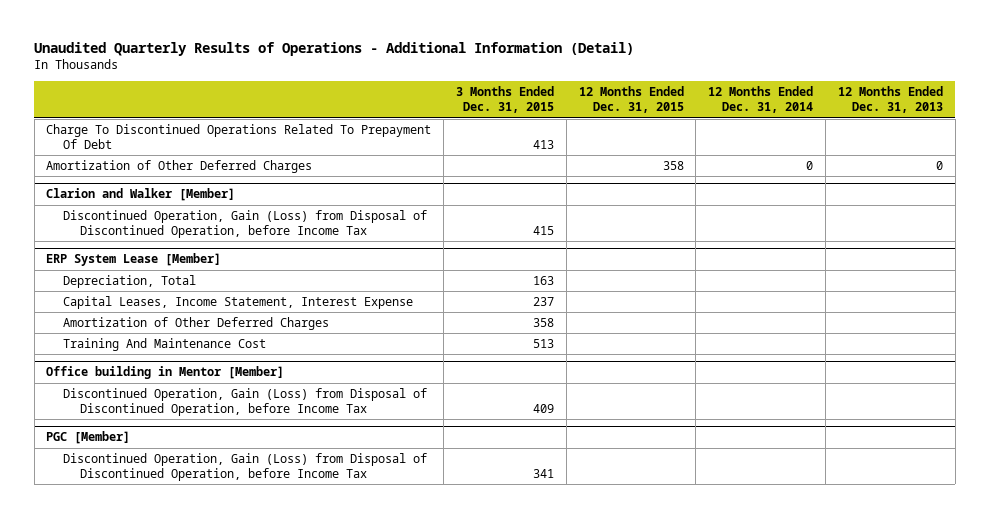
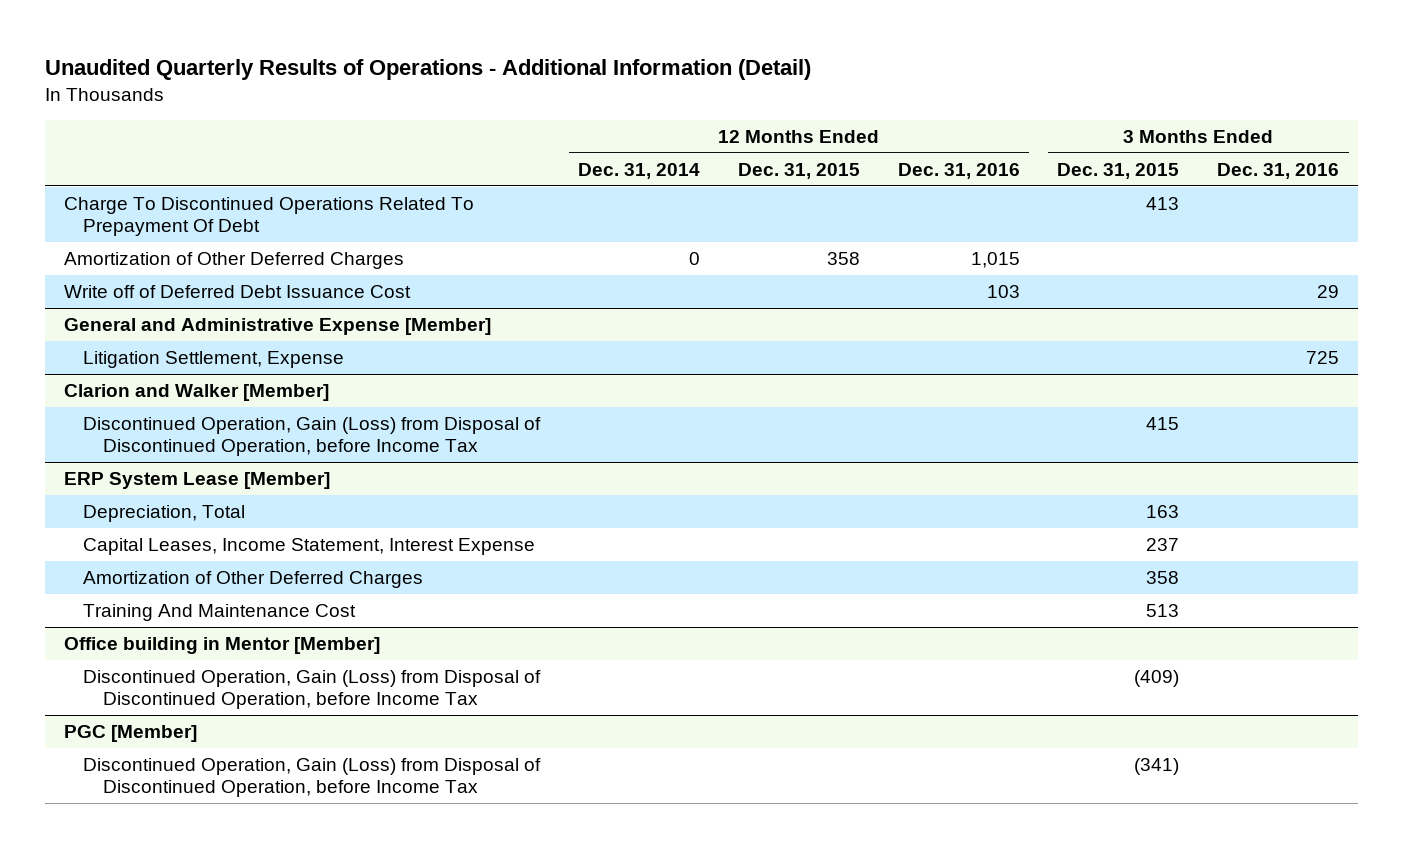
[837,86,943,114] 12 Months Ended Dec. 31, 2013 -> none
none -> [897,162,1020,179] Dec. 31, 2016
none -> [1217,162,1340,179] Dec. 31, 2016
none -> [63,285,411,299] Write off of Deferred Debt Issuance Cost
none -> [63,318,491,336] General and Administrative Expense [Member]
none -> [83,351,345,369] Litigation Settlement, Expense
[532,403,554,413] 409 -> [1134,670,1180,688] (409)
[532,468,554,478] 341 -> [1134,758,1180,776] (341)

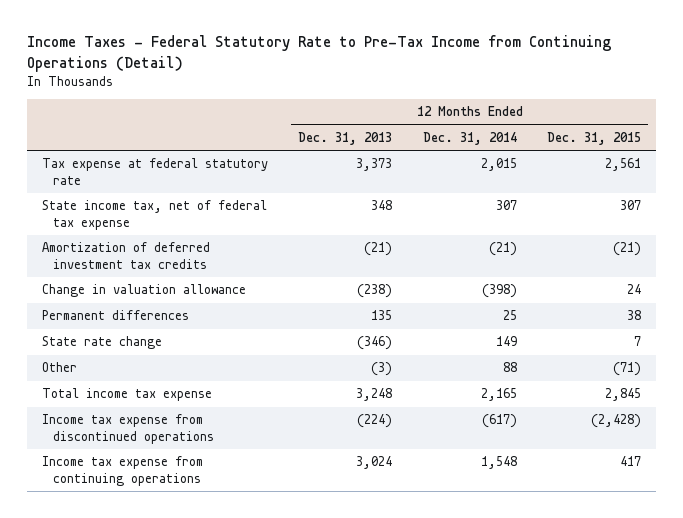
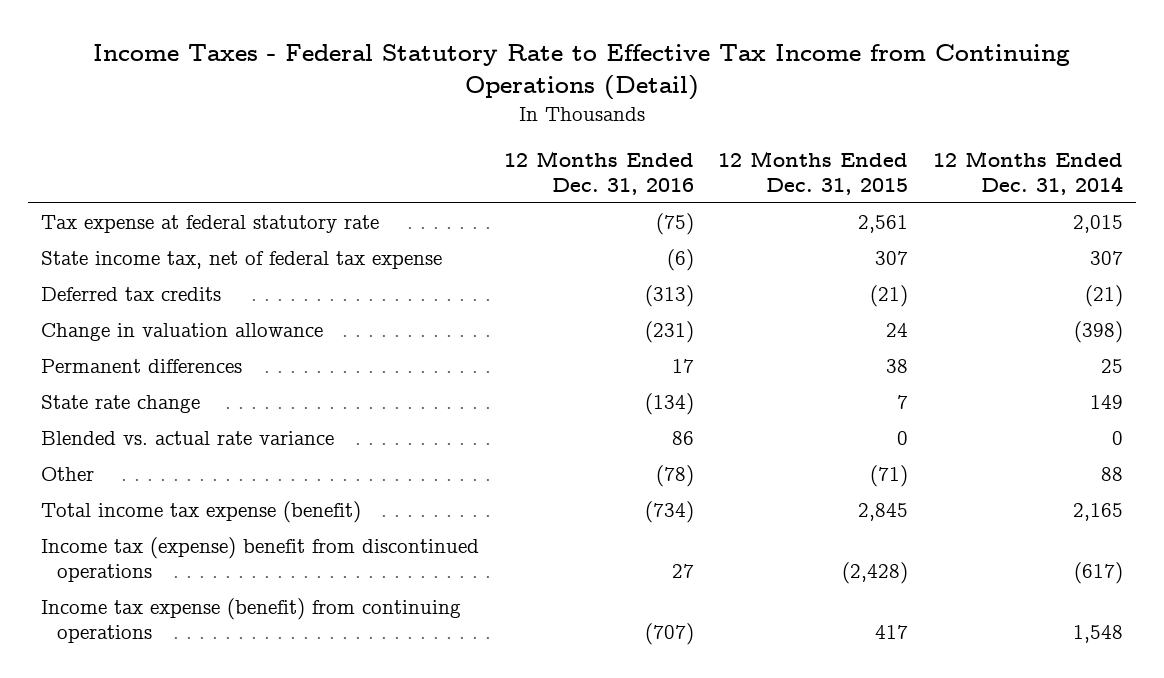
[26,35,611,72] Income Taxes - Federal Statutory Rate to Pre-Tax Income from Continuing Operations (Detail) -> [92,43,1070,100] Income Taxes - Federal Statutory Rate to Effective Tax Income from Continuing Operations (Detail)
[298,131,393,145] Dec. 31, 2013 -> none
none -> [503,151,694,195] 12 Months Ended Dec. 31, 2016
[41,242,210,269] Amortization of deferred investment tax credits -> [40,287,221,302] Deferred tax credits
none -> [40,431,334,446] Blended vs. actual rate variance
[41,388,212,402] Total income tax expense -> [40,501,361,524] Total income tax expense (benefit)
[41,414,214,444] Income tax expense from discontinued operations -> [40,537,479,582] Income tax (expense) benefit from discontinued operations
[41,456,203,486] Income tax expense from continuing operations -> [40,598,461,643] Income tax expense (benefit) from continuing operations

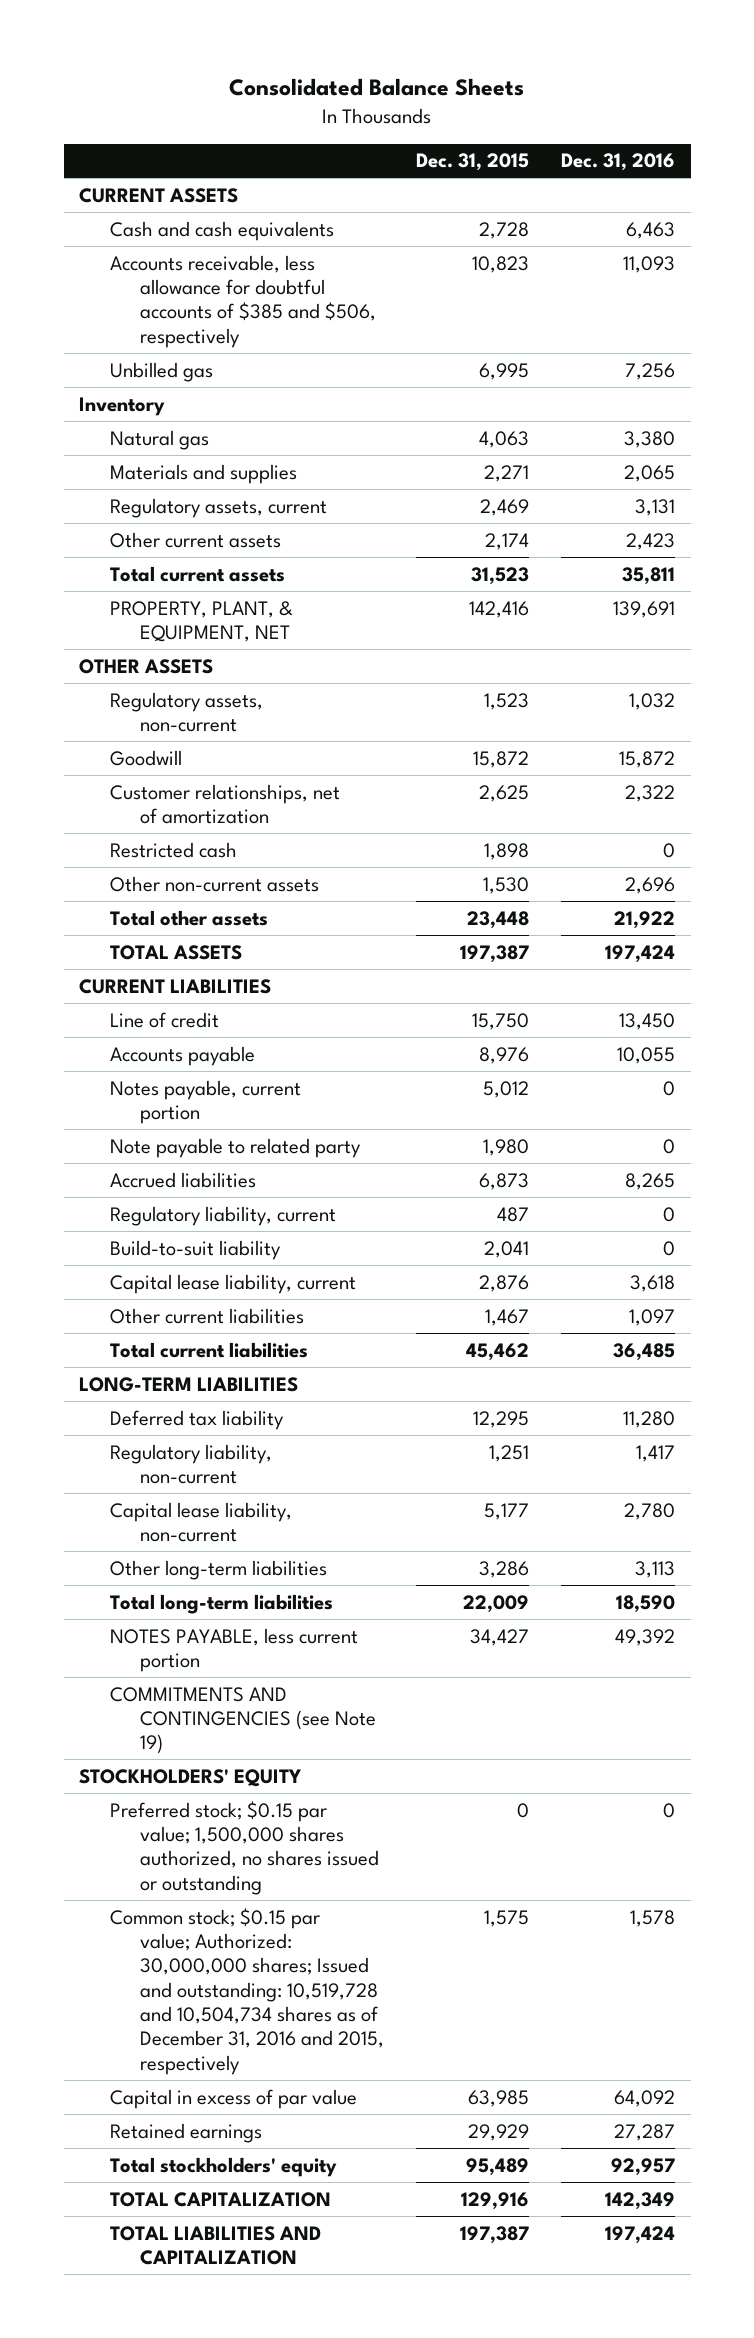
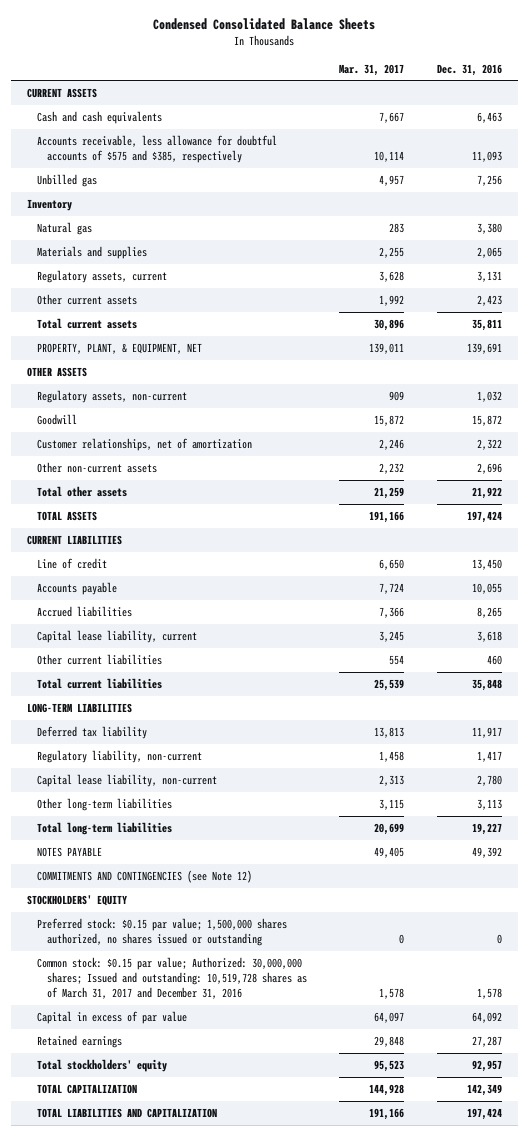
[229,78,525,97] Consolidated Balance Sheets -> [153,18,376,31] Condensed Consolidated Balance Sheets
[416,153,530,172] Dec. 31, 2015 -> none
none -> [339,63,405,76] Mar. 31, 2017
[109,254,377,348] Accounts receivable, less allowance for doubtful accounts of $385 and $506, respectively -> [36,134,277,164] Accounts receivable, less allowance for doubtful accounts of $575 and $385, respectively
[109,841,237,858] Restricted cash -> none
[109,1079,301,1124] Notes payable, current portion -> none
[109,1137,361,1158] Note payable to related party -> none
[109,1205,336,1226] Regulatory liability, current -> none
[109,1239,281,1260] Build-to-suit liability -> none
[628,1308,675,1326] 1,097 -> [486,654,502,665] 460
[612,1342,675,1361] 36,485 -> [471,678,502,691] 35,848
[622,1410,675,1428] 11,280 -> [471,726,502,738] 11,917
[615,1594,675,1613] 18,590 -> [471,822,502,835] 19,227
[109,1627,358,1672] NOTES PAYABLE, less current portion -> [36,846,102,857] NOTES PAYABLE
[109,1686,377,1755] COMMITMENTS AND CONTINGENCIES (see Note 19) -> [36,869,252,883] COMMITMENTS AND CONTINGENCIES (see Note 12)
[109,1800,380,1895] Preferred stock; $0.15 par value; 1,500,000 shares authorized, no shares issued or outstanding -> [36,917,287,947] Preferred stock: $0.15 par value; 1,500,000 shares authorized, no shares issued or outstanding
[109,1907,385,2075] Common stock; $0.15 par value; Authorized: 30,000,000 shares; Issued and outstanding: 10,519,728 and 10,504,734 shares as of December 31, 2016 and 2015, respectively -> [36,956,307,1000] Common stock: $0.15 par value; Authorized: 30,000,000 shares; Issued and outstanding: 10,519,728 shares as of March 31, 2017 and December 31, 2016

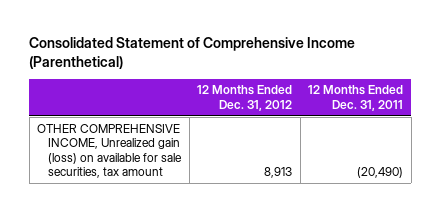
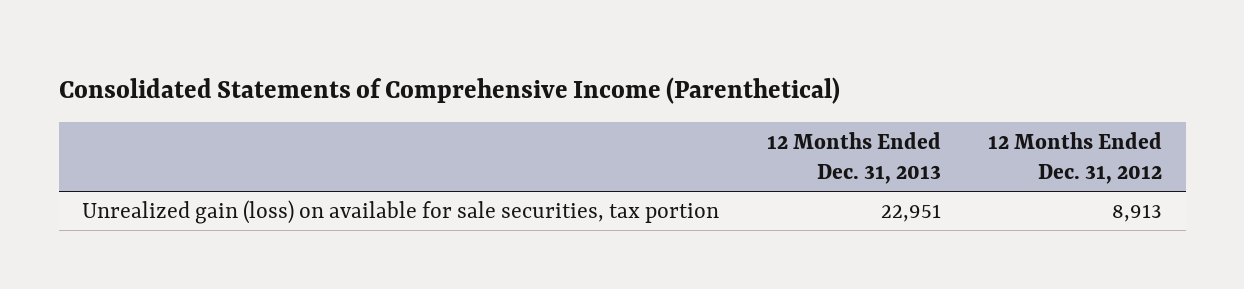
[29,36,356,69] Consolidated Statement of Comprehensive Income (Parenthetical) -> [58,76,840,104] Consolidated Statements of Comprehensive Income (Parenthetical)
[308,85,404,111] 12 Months Ended Dec. 31, 2011 -> none
none -> [766,131,941,185] 12 Months Ended Dec. 31, 2013
[37,123,183,179] OTHER COMPREHENSIVE INCOME, Unrealized gain (loss) on available for sale securities, tax amount -> [82,200,720,225] Unrealized gain (loss) on available for sale securities, tax portion

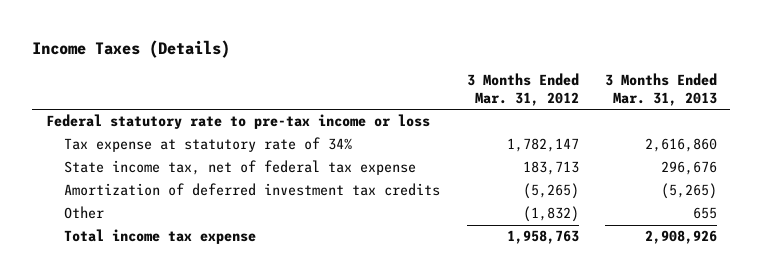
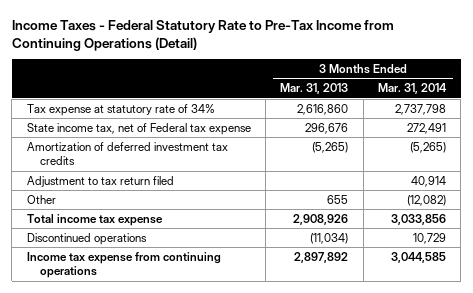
[32,40,231,59] Income Taxes (Details) -> [11,19,394,51] Income Taxes - Federal Statutory Rate to Pre-Tax Income from Continuing Operations (Detail)
[466,73,579,106] 3 Months Ended Mar. 31, 2012 -> none
none -> [377,83,447,95] Mar. 31, 2014
[45,114,430,130] Federal statutory rate to pre-tax income or loss -> none
[64,160,417,176] State income tax, net of federal tax expense -> [26,122,251,135] State income tax, net of Federal tax expense
none -> [26,175,174,187] Adjustment to tax return filed
none -> [26,232,147,245] Discontinued operations
none -> [26,251,221,279] Income tax expense from continuing operations

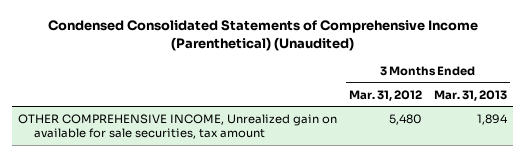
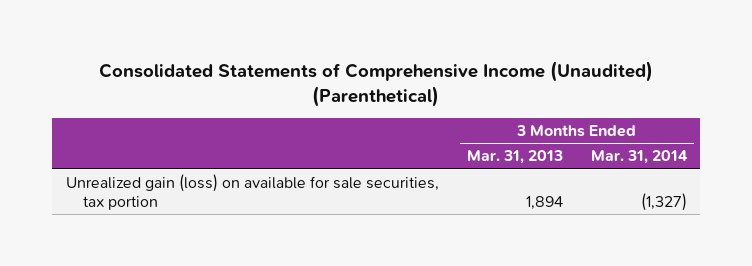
[47,20,478,51] Condensed Consolidated Statements of Comprehensive Income (Parenthetical) (Unaudited) -> [99,60,654,107] Consolidated Statements of Comprehensive Income (Unaudited) (Parenthetical)
[349,89,423,101] Mar. 31, 2012 -> none
none -> [590,150,688,165] Mar. 31, 2014
[18,113,338,140] OTHER COMPREHENSIVE INCOME, Unrealized gain on available for sale securities, tax amount -> [65,174,439,210] Unrealized gain (loss) on available for sale securities, tax portion

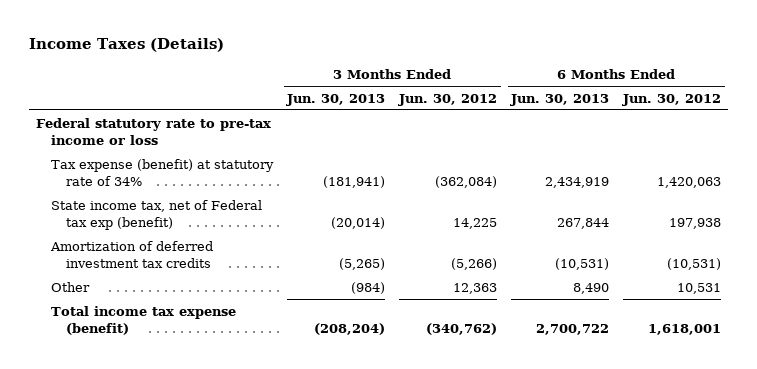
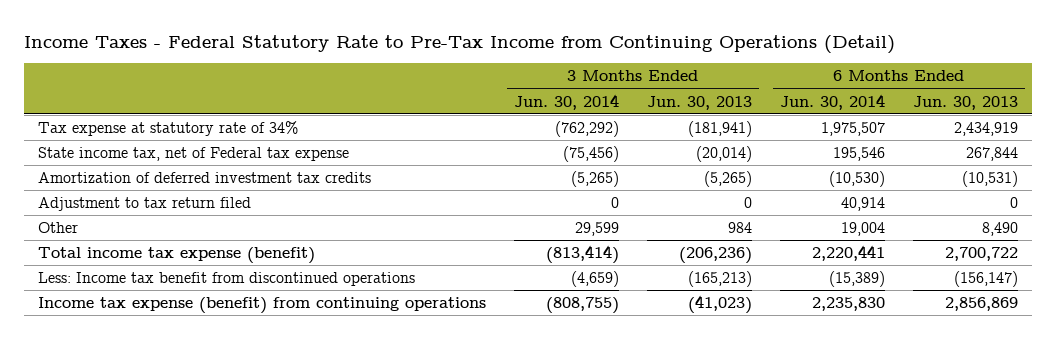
[28,38,224,53] Income Taxes (Details) -> [23,34,895,54] Income Taxes - Federal Statutory Rate to Pre-Tax Income from Continuing Operations (Detail)
[398,93,498,106] Jun. 30, 2012 -> none
[622,93,722,106] Jun. 30, 2012 -> none
none -> [513,93,619,110] Jun. 30, 2014
none -> [779,93,885,110] Jun. 30, 2014
[35,117,271,145] Federal statutory rate to pre-tax income or loss -> none
[51,158,275,186] Tax expense (benefit) at statutory rate of 34% -> [37,120,298,136] Tax expense at statutory rate of 34%
[51,199,263,230] State income tax, net of Federal tax exp (benefit) -> [37,146,349,161] State income tax, net of Federal tax expense
none -> [37,196,251,211] Adjustment to tax return filed
[351,281,386,294] (984) -> [727,221,752,233] 984
[314,322,386,335] (208,204) -> [678,246,752,264] (206,236)
none -> [37,271,415,286] Less: Income tax benefit from discontinued operations
none -> [37,296,486,314] Income tax expense (benefit) from continuing operations

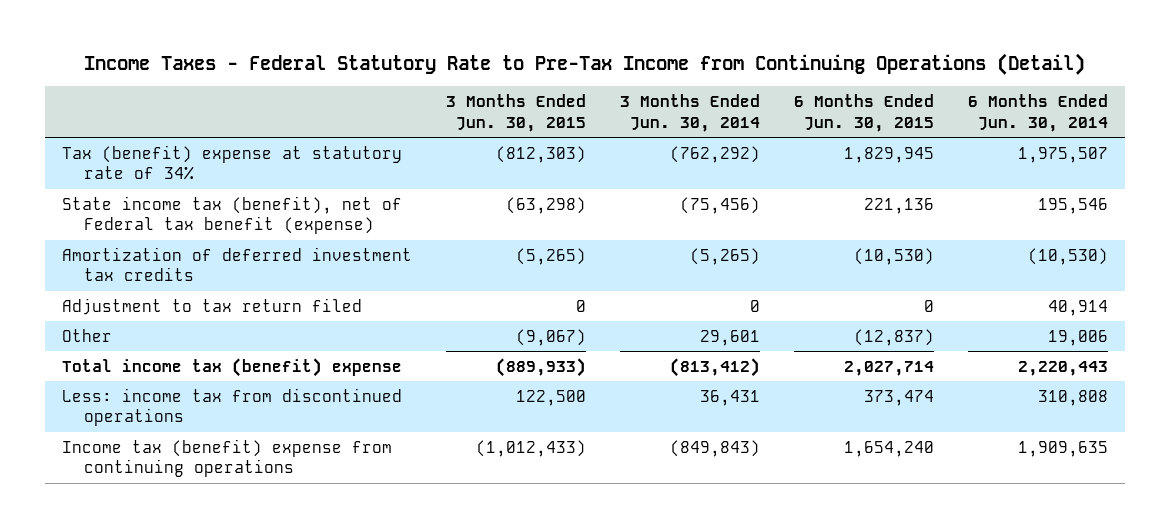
[646,95,752,110] Jun. 30, 2013 -> none
[912,95,1018,110] Jun. 30, 2013 -> none
none -> [445,94,586,132] 3 Months Ended Jun. 30, 2015
none -> [793,94,934,132] 6 Months Ended Jun. 30, 2015
[37,120,298,136] Tax expense at statutory rate of 34% -> [61,144,402,181] Tax (benefit) expense at statutory rate of 34%
[37,146,349,161] State income tax, net of Federal tax expense -> [61,195,402,235] State income tax (benefit), net of Federal tax benefit (expense)
[574,221,619,236] 29,599 -> [699,329,760,346] 29,601
[840,221,885,236] 19,004 -> [1047,329,1108,346] 19,006
[37,246,315,264] Total income tax expense (benefit) -> [61,357,402,377] Total income tax (benefit) expense
[545,244,619,264] (813,414) -> [669,357,760,377] (813,412)
[811,244,885,261] 2,220,441 -> [1017,360,1108,376] 2,220,443
[37,271,415,286] Less: Income tax benefit from discontinued operations -> [61,387,402,427] Less: income tax from discontinued operations
[570,270,619,287] (4,659) -> [699,389,760,406] 36,431
[828,270,885,287] (15,389) -> [1037,389,1108,406] 310,808
[37,296,486,314] Income tax expense (benefit) from continuing operations -> [61,438,392,478] Income tax (benefit) expense from continuing operations
[545,296,619,314] (808,755) -> [669,439,760,457] (849,843)
[811,296,885,311] 2,235,830 -> [1017,440,1108,457] 1,909,635

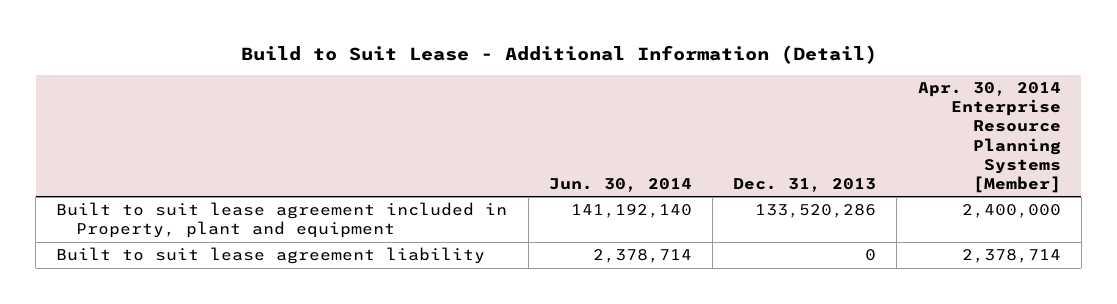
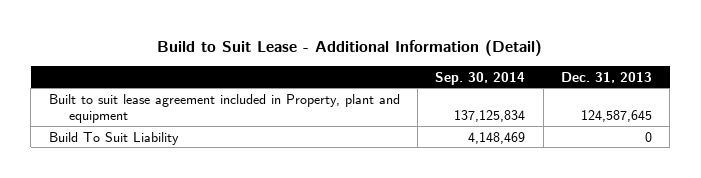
[548,177,692,192] Jun. 30, 2014 -> none
[917,82,1061,193] Apr. 30, 2014 Enterprise Resource Planning Systems [Member] -> none
none -> [435,71,526,85] Sep. 30, 2014
[755,204,877,219] 133,520,286 -> [580,109,652,122] 124,587,645
[56,247,486,265] Built to suit lease agreement liability -> [48,131,179,145] Build To Suit Liability

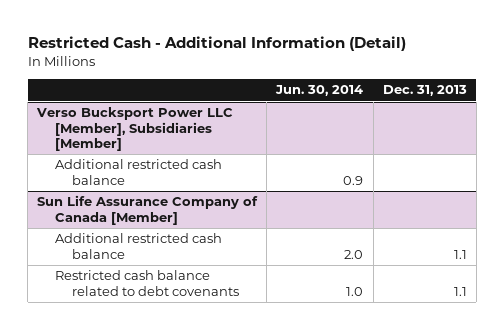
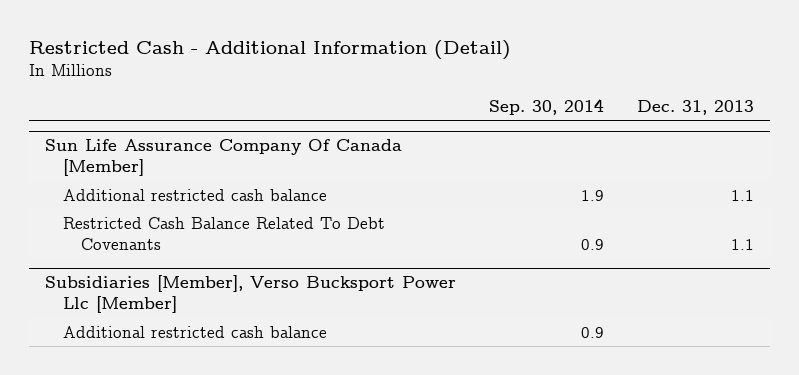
[275,85,364,97] Jun. 30, 2014 -> none
none -> [489,99,605,116] Sep. 30, 2014
[36,107,234,151] Verso Bucksport Power LLC [Member], Subsidiaries [Member] -> none
[54,159,222,185] Additional restricted cash balance -> none
[37,195,259,225] Sun Life Assurance Company of Canada [Member] -> [45,139,403,177] Sun Life Assurance Company Of Canada [Member]
[54,270,240,296] Restricted cash balance related to debt covenants -> [63,216,386,250] Restricted Cash Balance Related To Debt Covenants
none -> [45,275,457,314] Subsidiaries [Member], Verso Bucksport Power Llc [Member]
none -> [63,325,328,338] Additional restricted cash balance

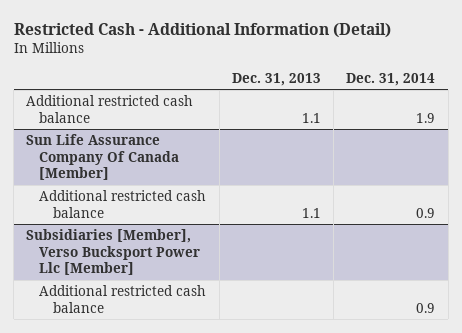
[489,99,605,116] Sep. 30, 2014 -> none
none -> [346,73,436,87] Dec. 31, 2014
none -> [26,95,194,123] Additional restricted cash balance
[63,216,386,250] Restricted Cash Balance Related To Debt Covenants -> none

